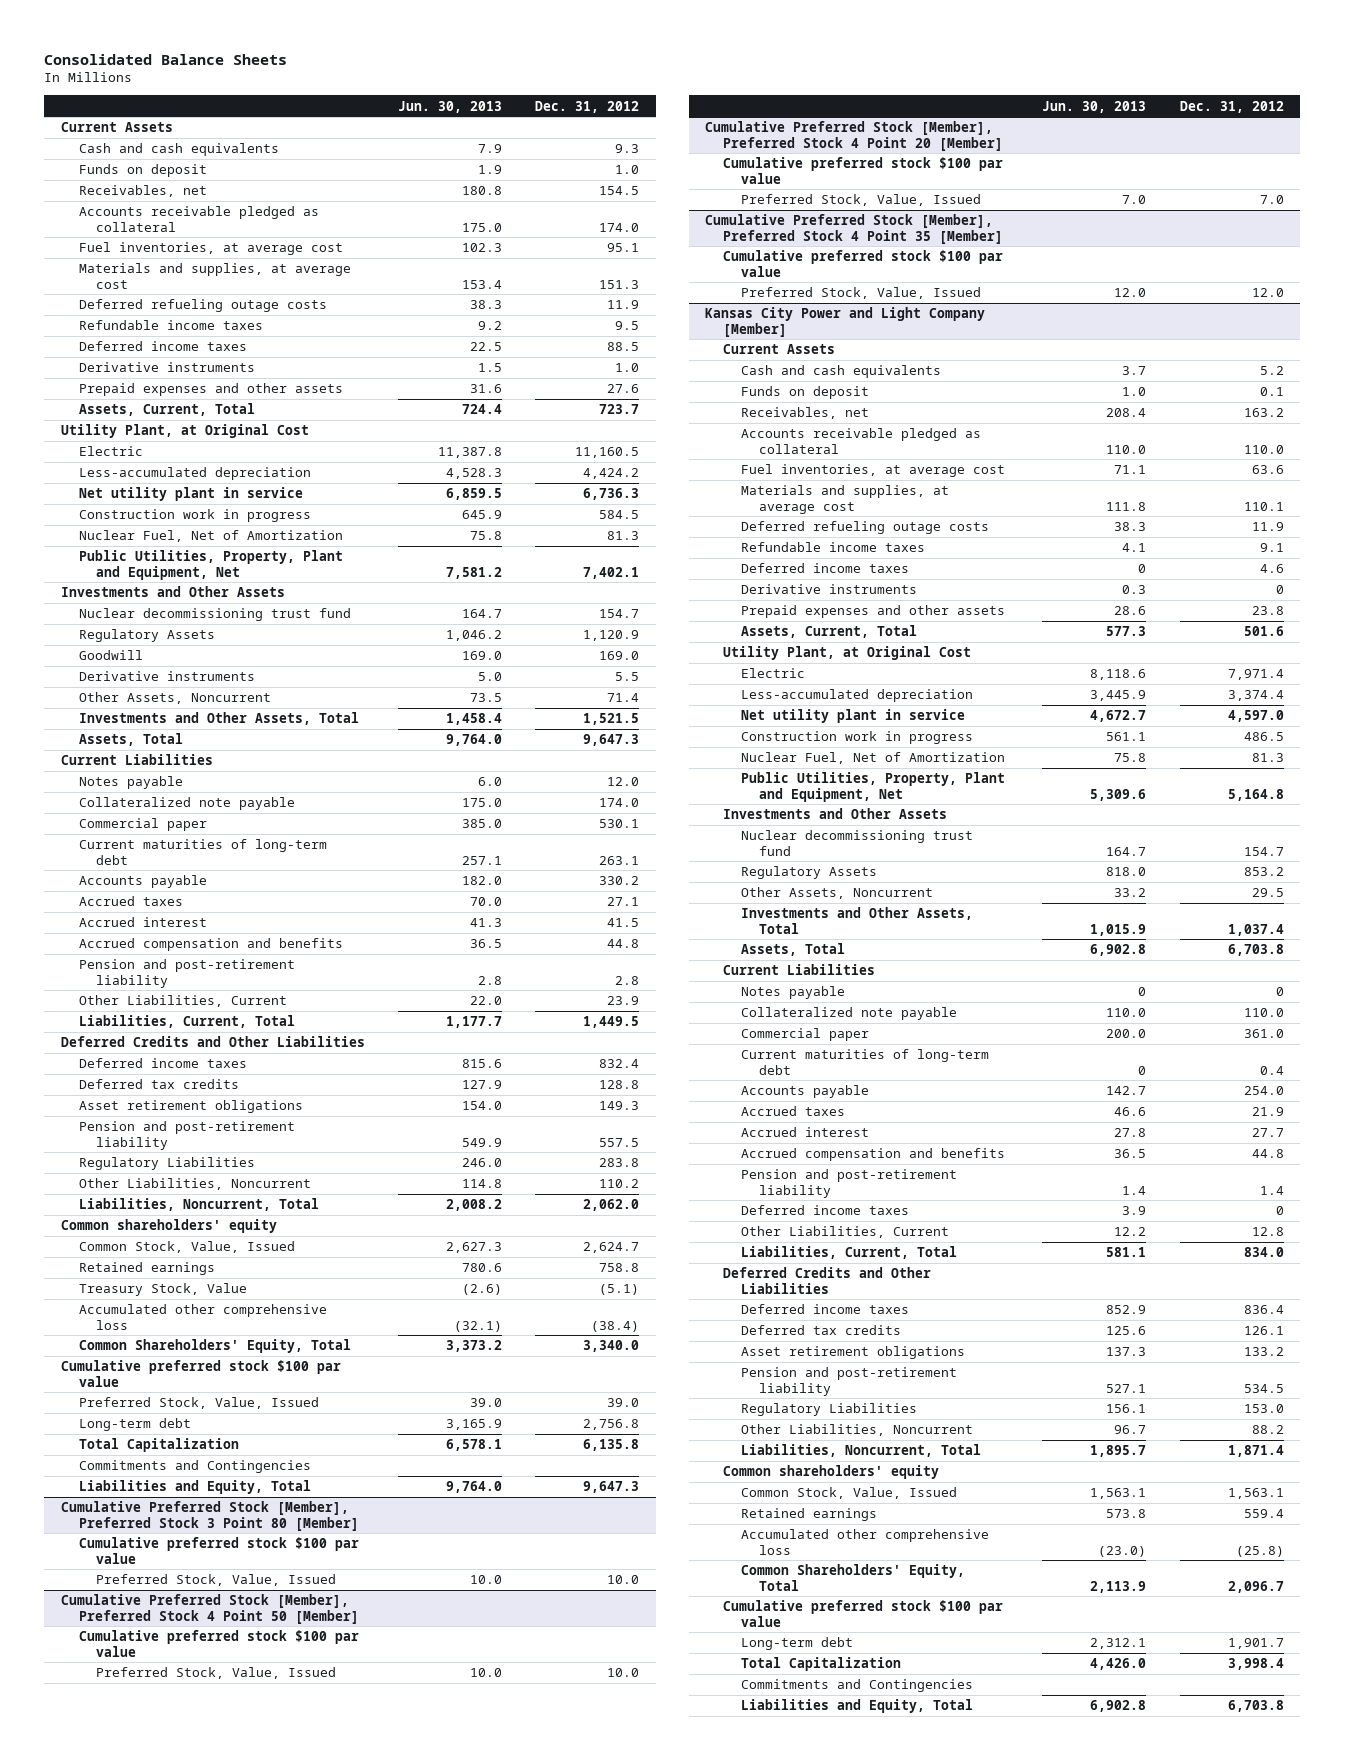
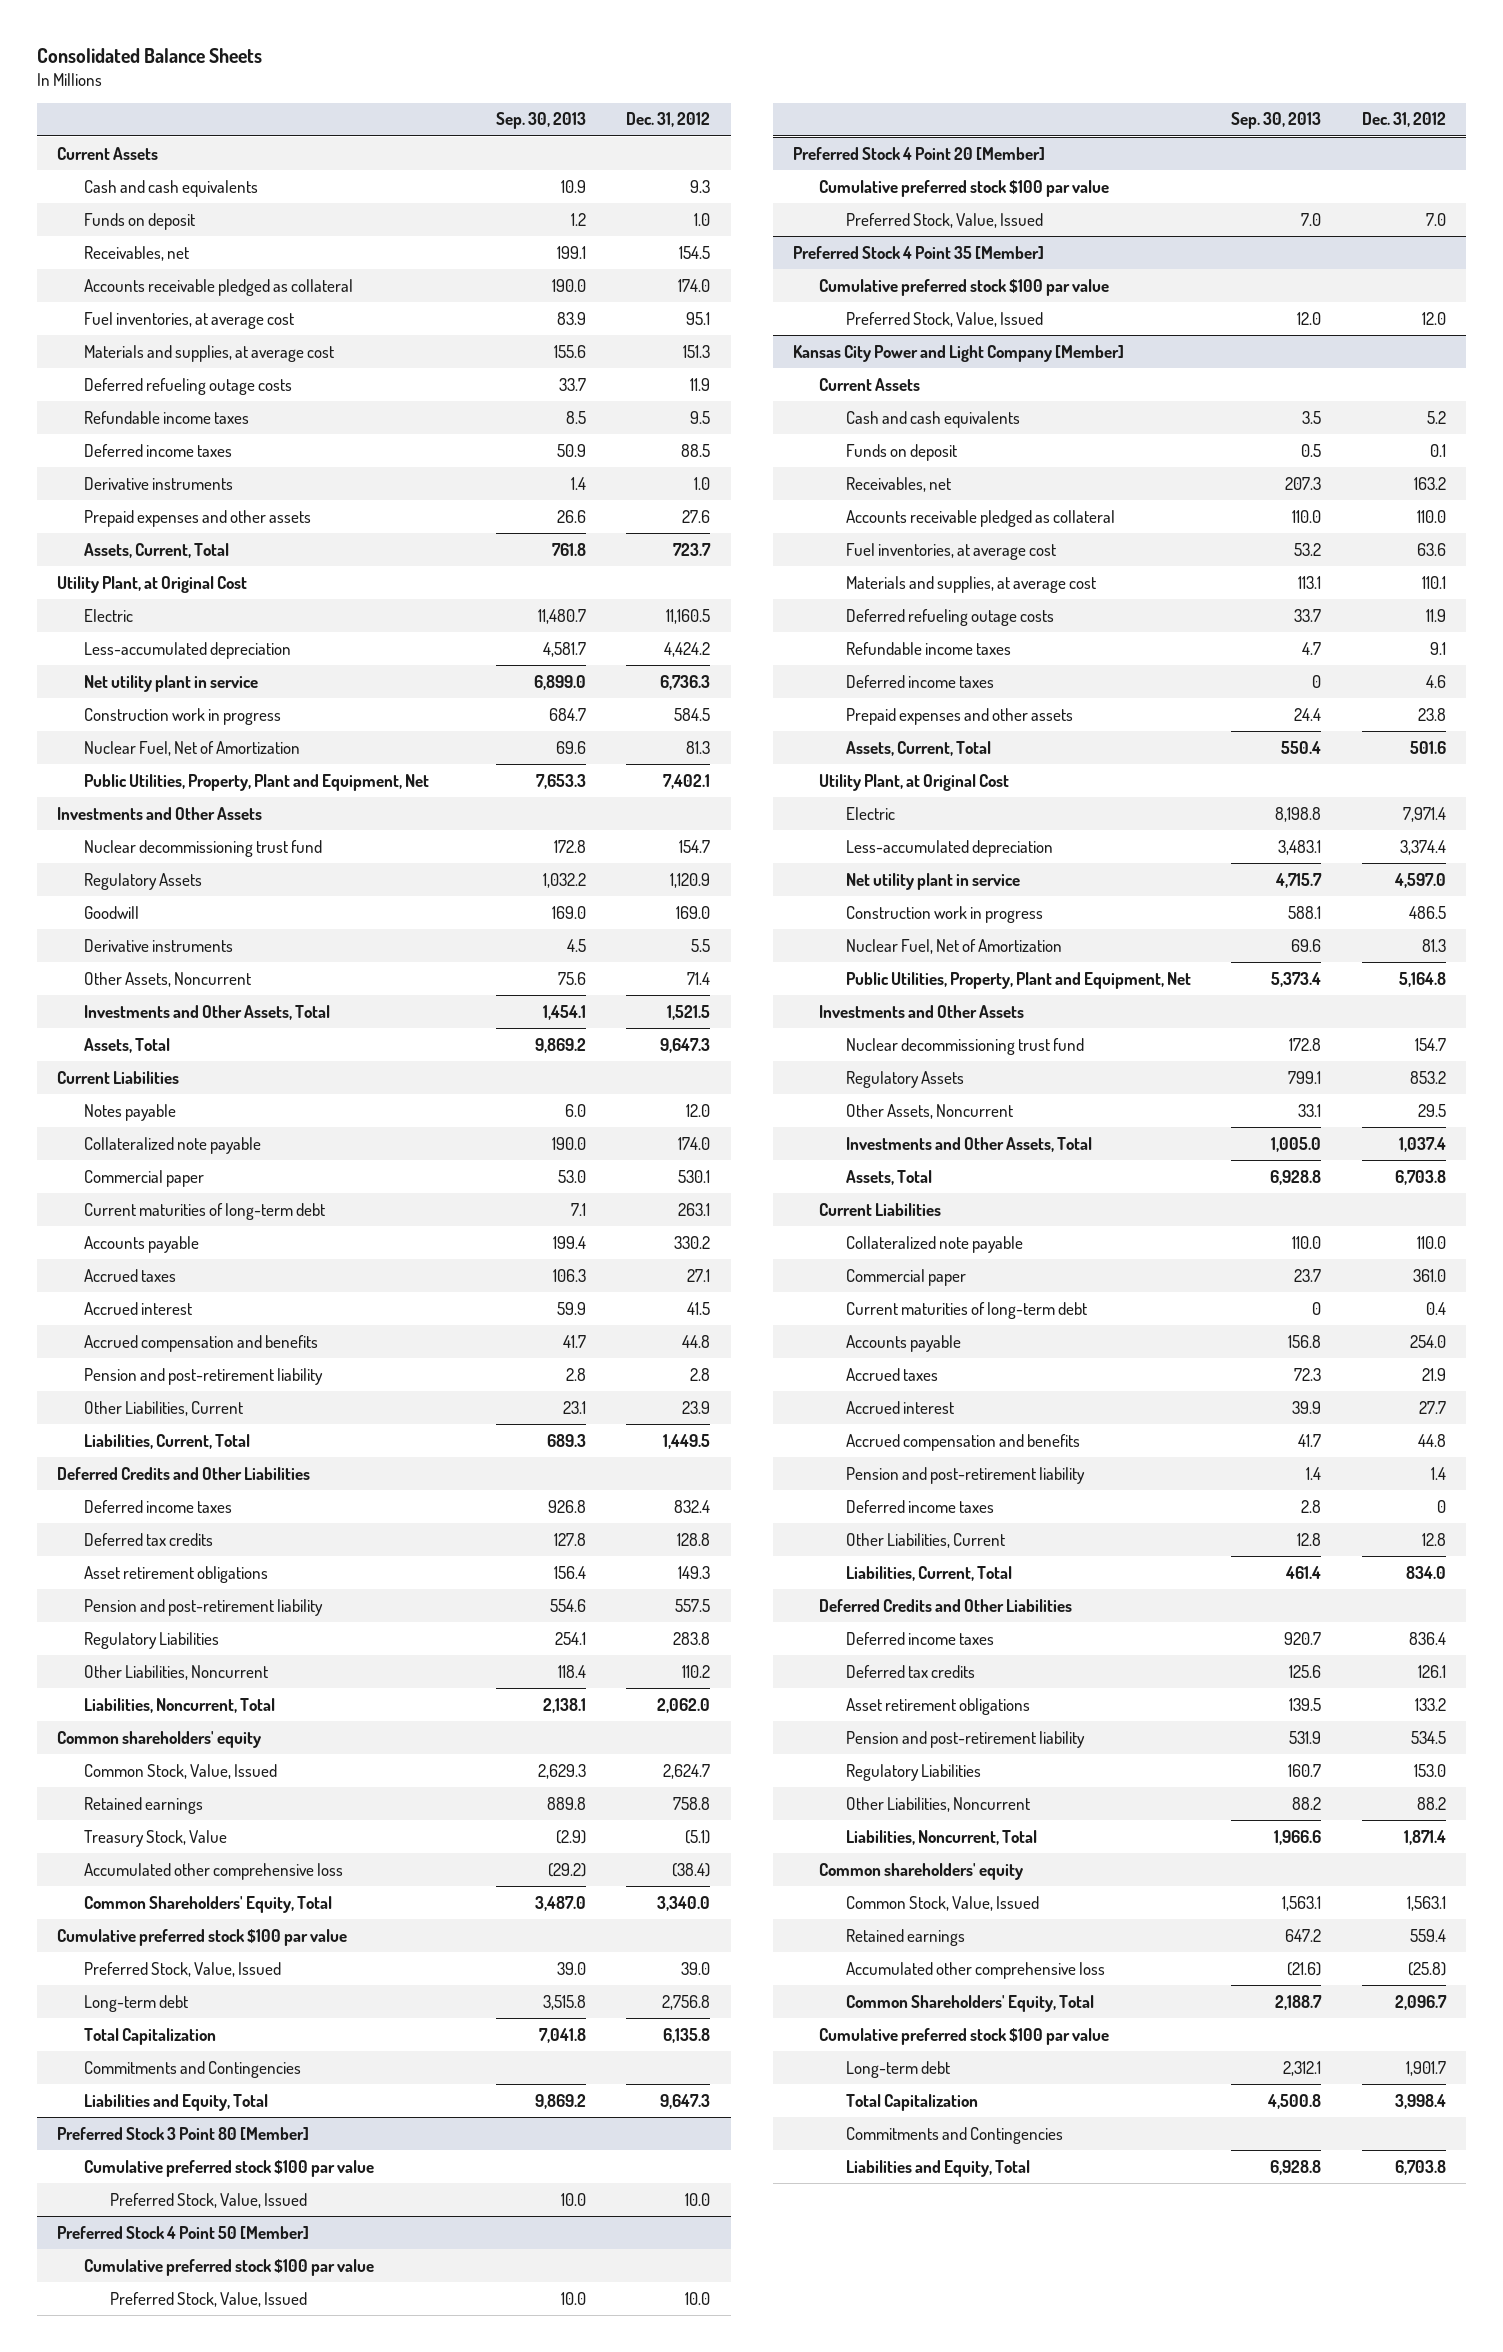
[398,100,503,113] Jun. 30, 2013 -> none
none -> [495,112,586,130] Sep. 30, 2013
[60,1501,359,1531] Cumulative Preferred Stock [Member], Preferred Stock 3 Point 80 [Member] -> [57,2126,310,2140] Preferred Stock 3 Point 80 [Member]
[60,1594,359,1624] Cumulative Preferred Stock [Member], Preferred Stock 4 Point 50 [Member] -> [57,2225,310,2239] Preferred Stock 4 Point 50 [Member]
[705,121,1004,151] Cumulative Preferred Stock [Member], Preferred Stock 4 Point 20 [Member] -> [792,146,1045,160] Preferred Stock 4 Point 20 [Member]
[705,214,1004,244] Cumulative Preferred Stock [Member], Preferred Stock 4 Point 35 [Member] -> [792,245,1044,259] Preferred Stock 4 Point 35 [Member]
[740,584,917,595] Derivative instruments -> none
[740,986,845,1000] Notes payable -> none

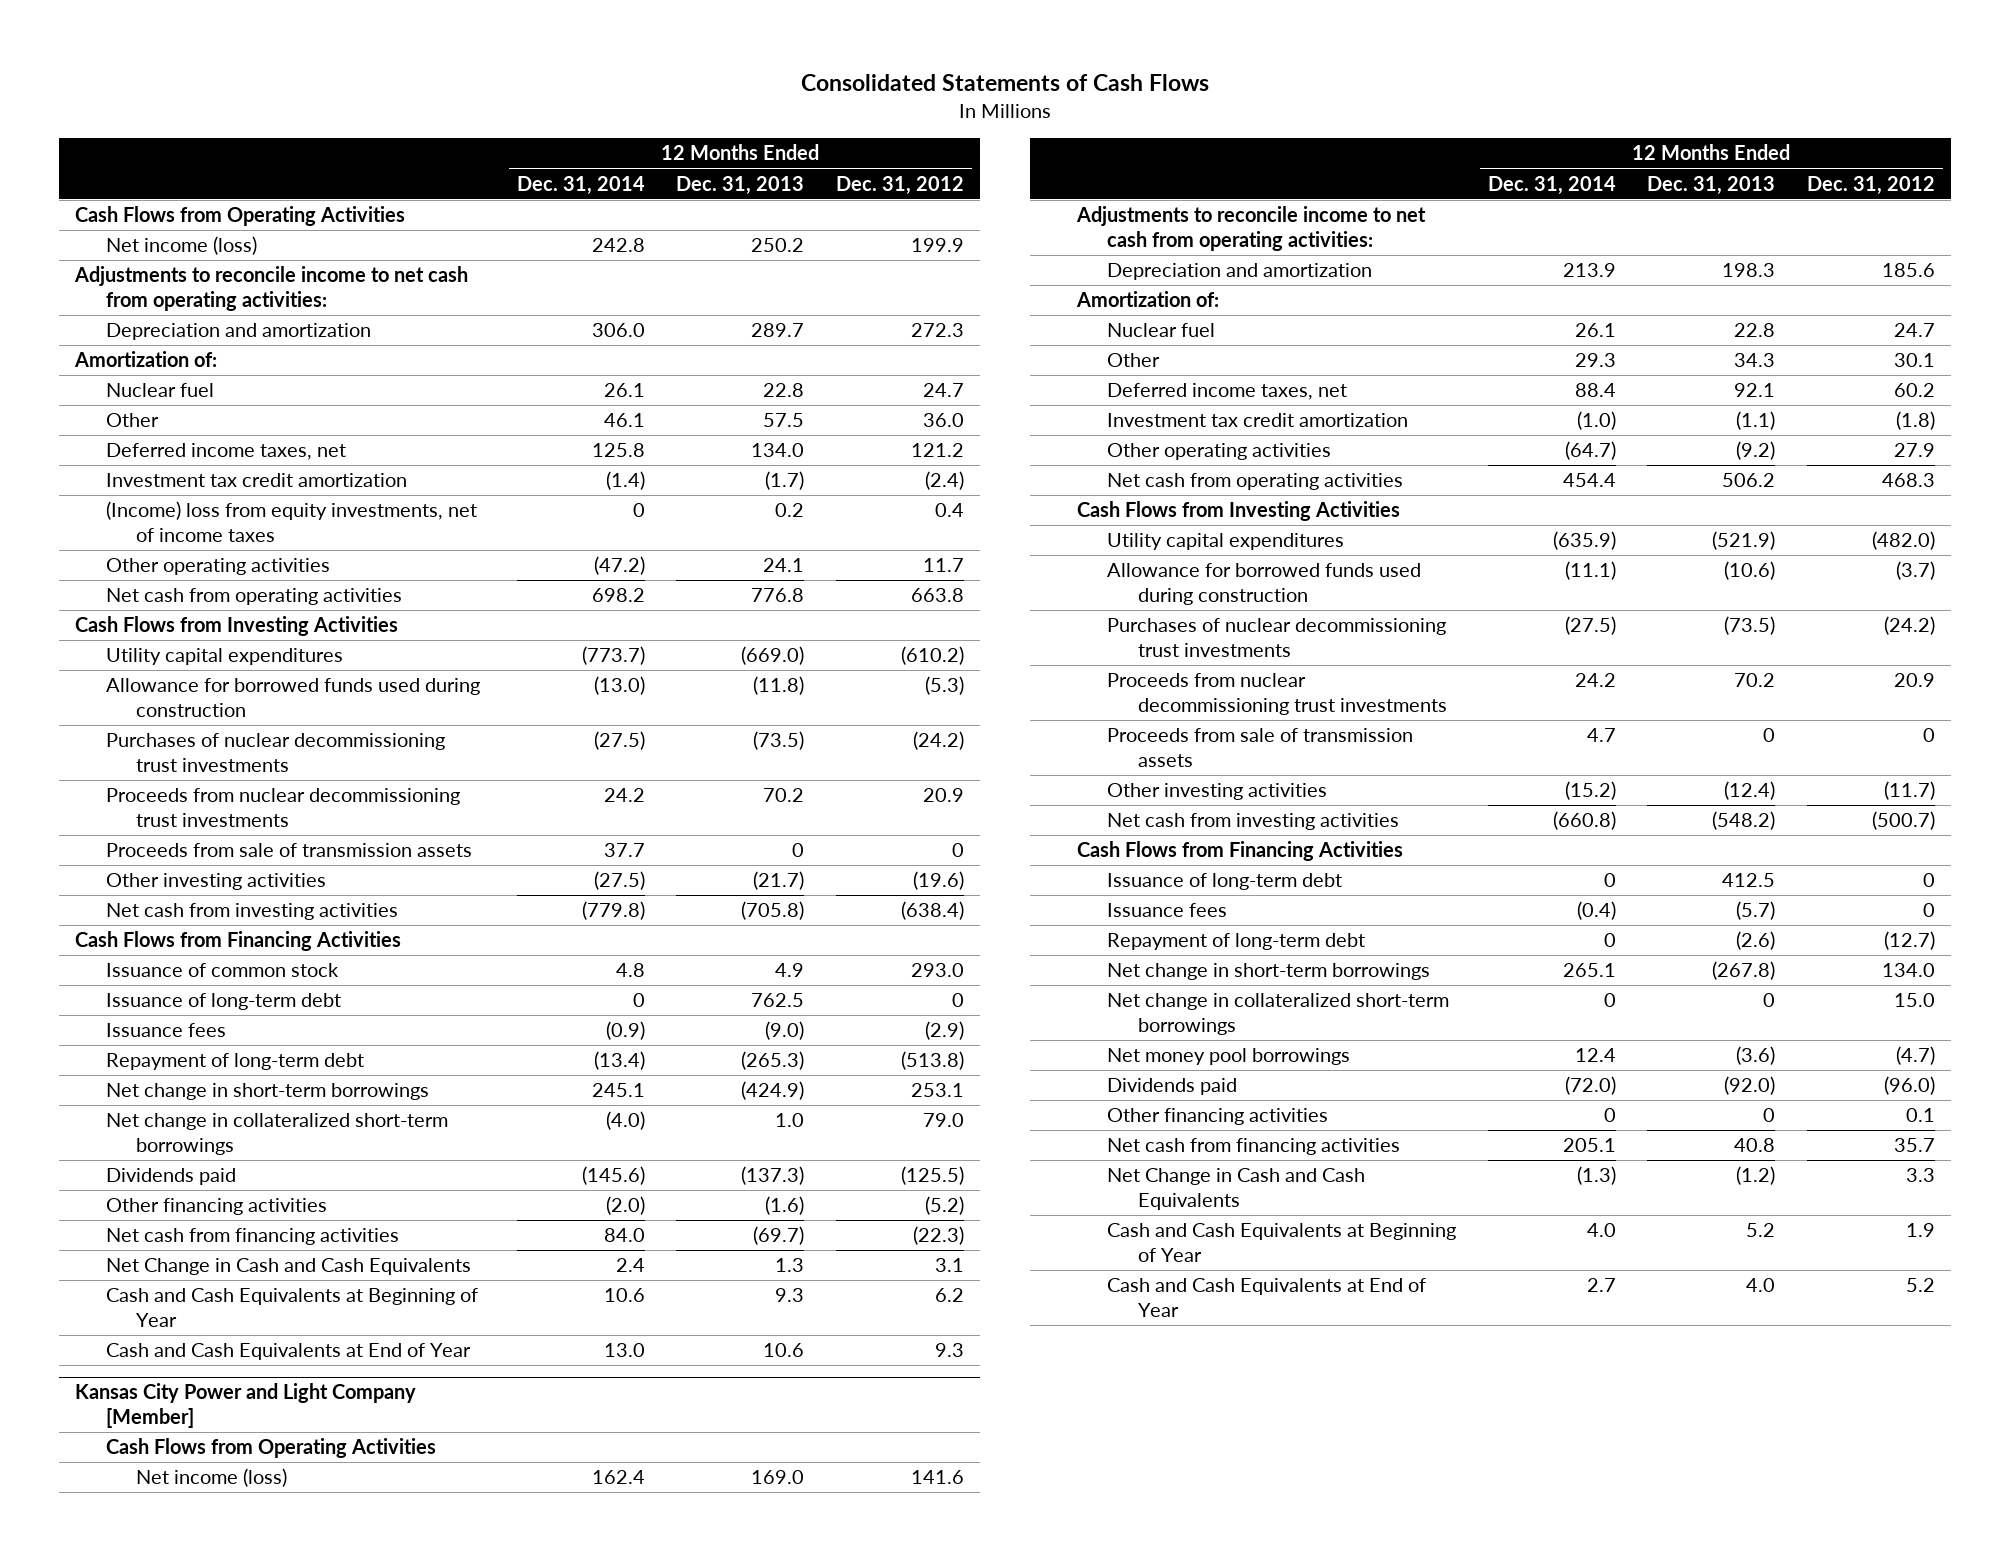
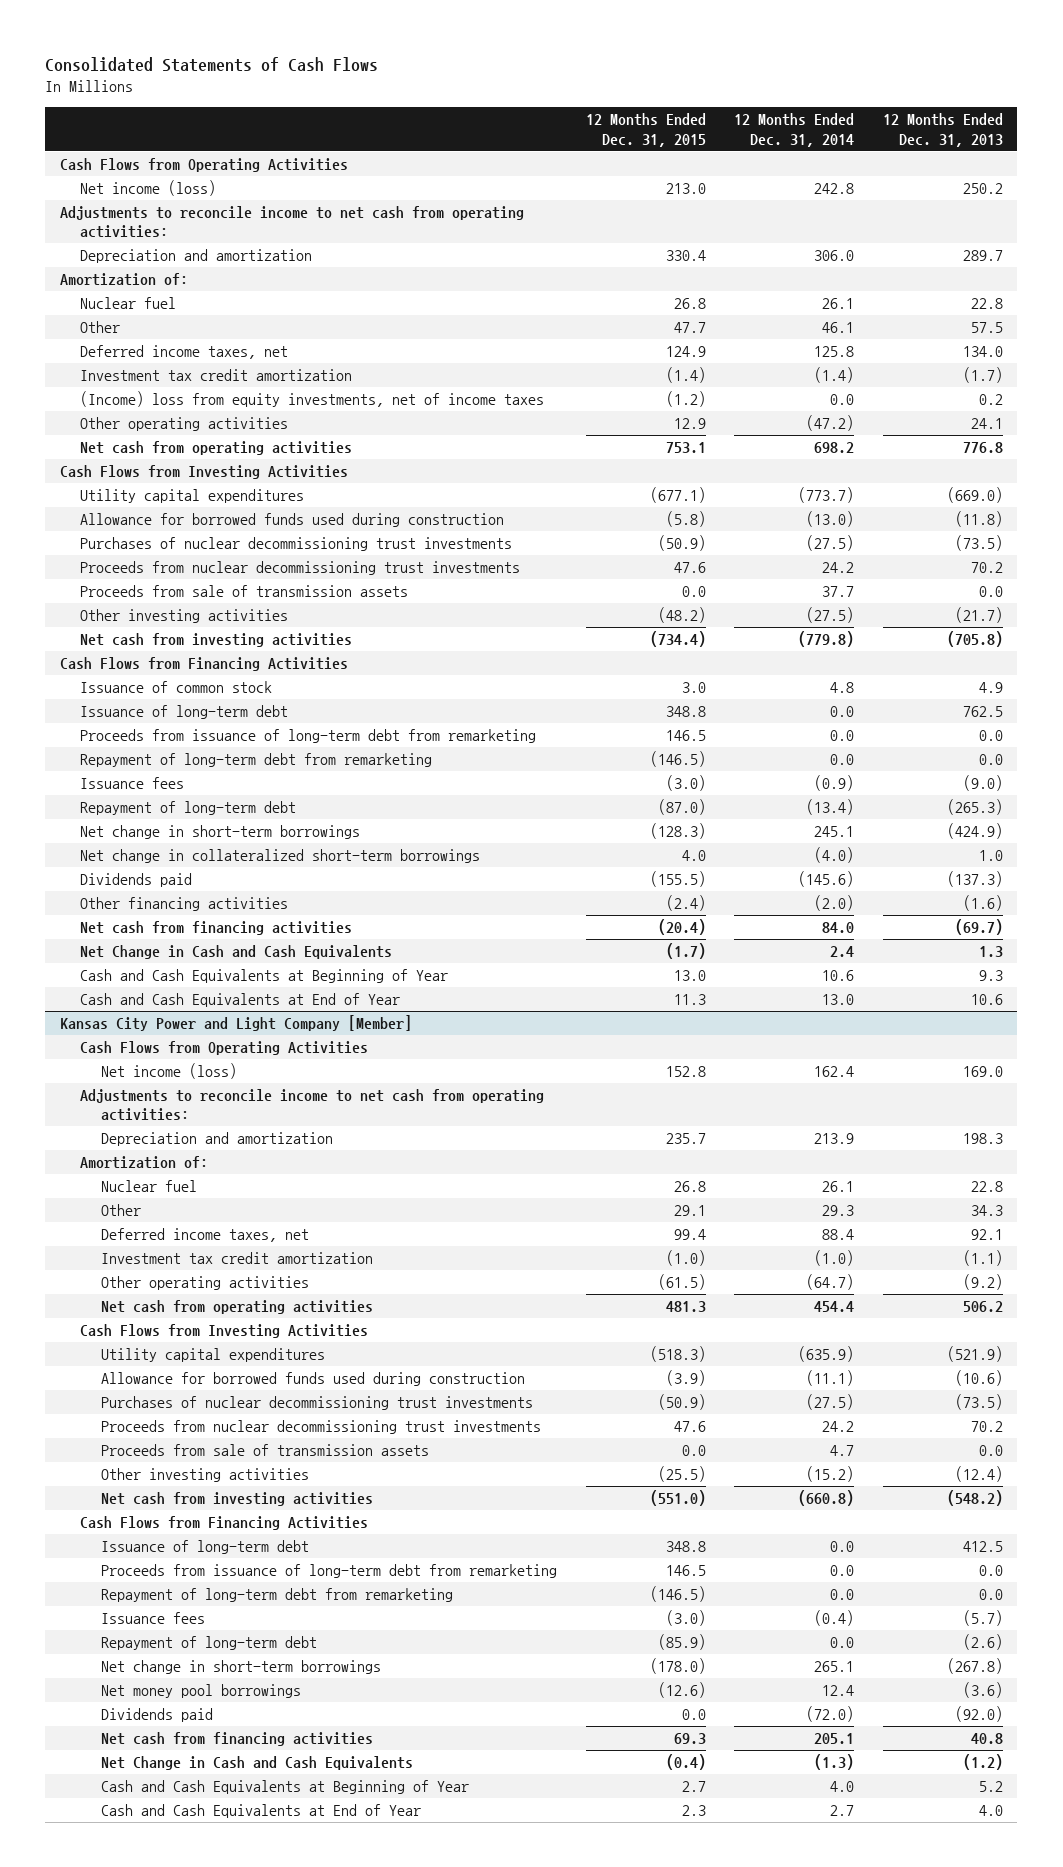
[836,175,965,195] Dec. 31, 2012 -> none
none -> [585,113,706,147] 12 Months Ended Dec. 31, 2015
[632,503,645,518] 0 -> [830,394,855,406] 0.0
[792,843,805,858] 0 -> [978,586,1003,598] 0.0
[632,993,645,1008] 0 -> [830,706,855,718] 0.0
none -> [80,729,537,744] Proceeds from issuance of long-term debt from remarketing
none -> [80,753,433,768] Repayment of long-term debt from remarketing
[1763,728,1776,743] 0 -> [978,1445,1003,1457] 0.0
[1603,873,1616,888] 0 -> [830,1541,855,1553] 0.0
none -> [100,1564,557,1579] Proceeds from issuance of long-term debt from remarketing
none -> [100,1588,453,1603] Repayment of long-term debt from remarketing
[1603,933,1616,948] 0 -> [830,1637,855,1649] 0.0
[1107,993,1450,1035] Net change in collateralized short-term borrowings -> none
[1107,1108,1329,1126] Other financing activities -> none

